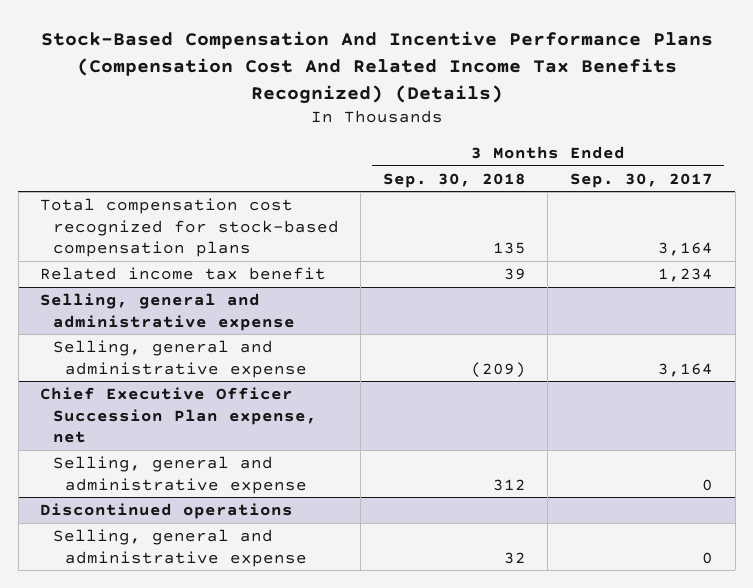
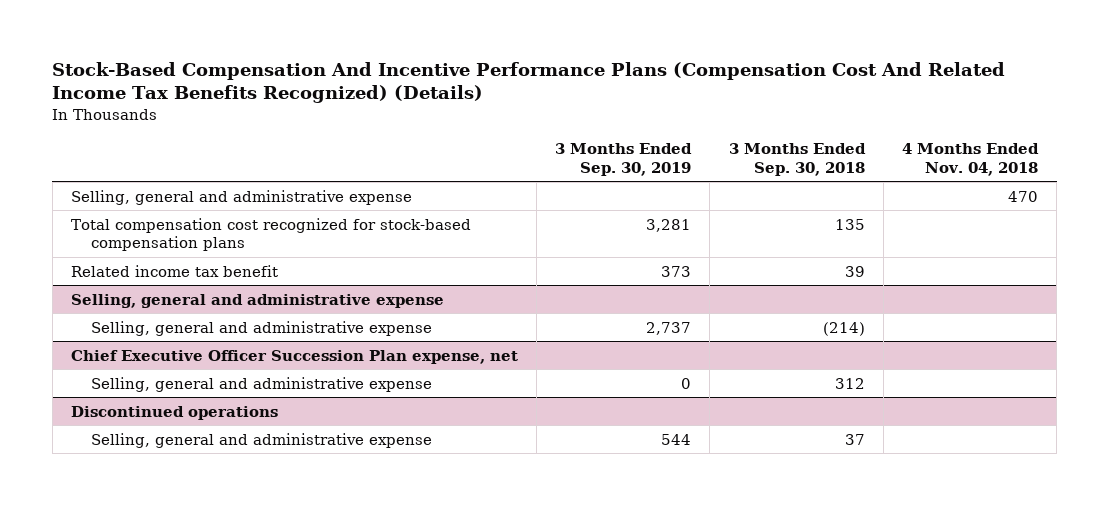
[570,172,714,188] Sep. 30, 2017 -> none
none -> [555,143,693,176] 3 Months Ended Sep. 30, 2019
none -> [901,143,1039,176] 4 Months Ended Nov. 04, 2018
none -> [70,189,412,205] Selling, general and administrative expense
[470,361,526,378] (209) -> [822,321,865,336] (214)
[503,551,526,564] 32 -> [844,433,865,445] 37

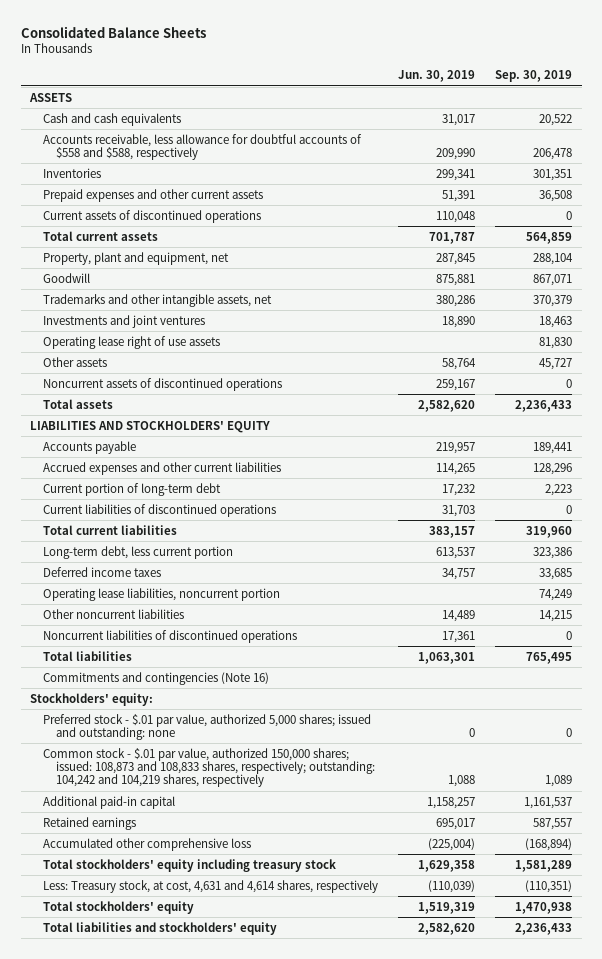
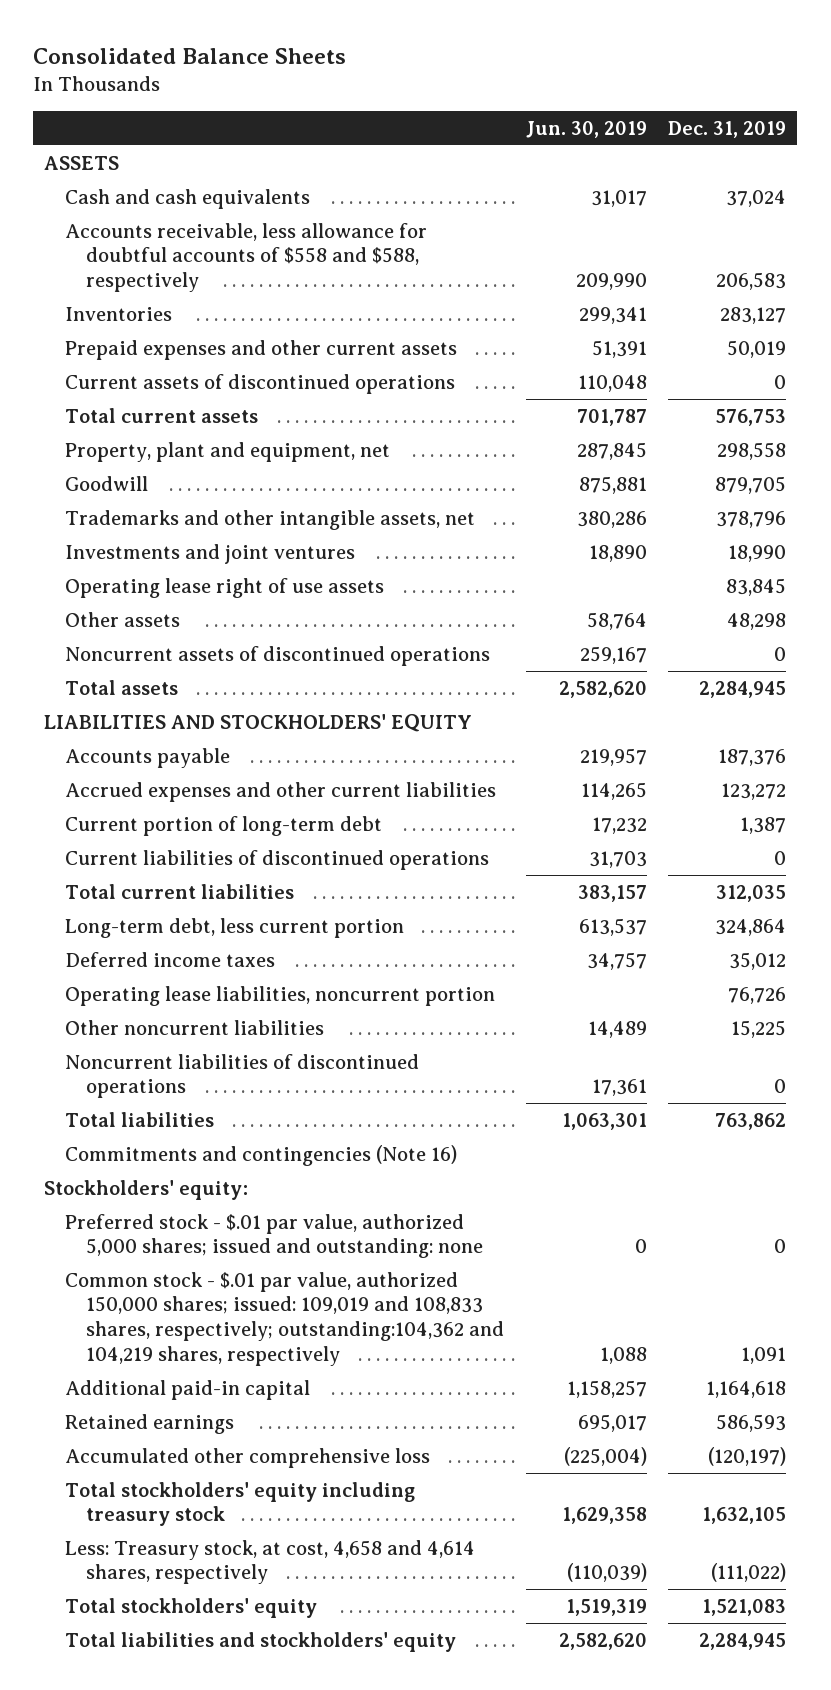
[494,70,572,83] Sep. 30, 2019 -> none
none -> [668,120,787,138] Dec. 31, 2019
[43,747,376,788] Common stock - $.01 par value, authorized 150,000 shares; issued: 108,873 and 108,833 shares, respectively; outstanding: 104,242 and 104,219 shares, respectively -> [65,1271,504,1366] Common stock - $.01 par value, authorized 150,000 shares; issued: 109,019 and 108,833 shares, respectively; outstanding:104,362 and 104,219 shares, respectively
[43,879,379,893] Less: Treasury stock, at cost, 4,631 and 4,614 shares, respectively -> [65,1539,476,1585] Less: Treasury stock, at cost, 4,658 and 4,614 shares, respectively

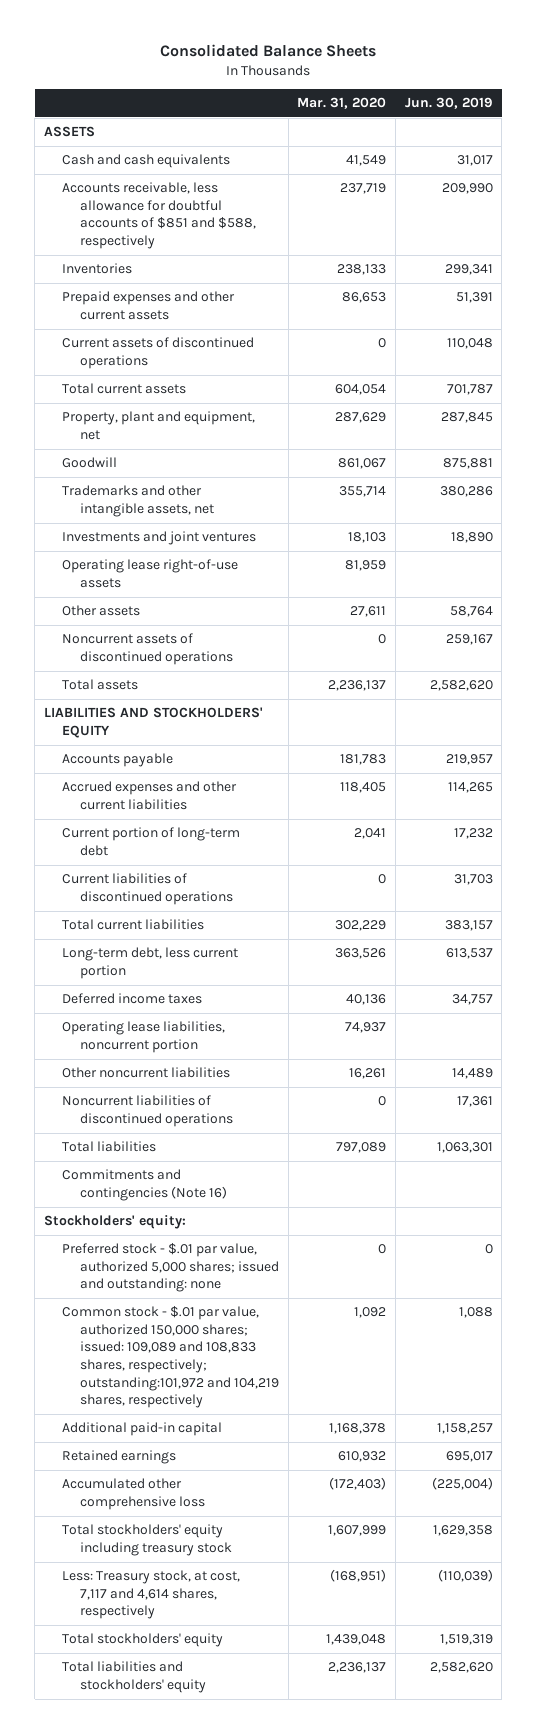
[668,120,787,138] Dec. 31, 2019 -> none
none -> [297,97,387,110] Mar. 31, 2020
[65,222,428,293] Accounts receivable, less allowance for doubtful accounts of $558 and $588, respectively -> [62,182,256,249] Accounts receivable, less allowance for doubtful accounts of $851 and $588, respectively
[65,577,385,598] Operating lease right of use assets -> [62,559,239,588] Operating lease right-of-use assets
[65,1271,504,1366] Common stock - $.01 par value, authorized 150,000 shares; issued: 109,019 and 108,833 shares, respectively; outstanding:104,362 and 104,219 shares, respectively -> [62,1306,279,1409] Common stock - $.01 par value, authorized 150,000 shares; issued: 109,089 and 108,833 shares, respectively; outstanding:101,972 and 104,219 shares, respectively
[65,1539,476,1585] Less: Treasury stock, at cost, 4,658 and 4,614 shares, respectively -> [62,1570,241,1620] Less: Treasury stock, at cost, 7,117 and 4,614 shares, respectively

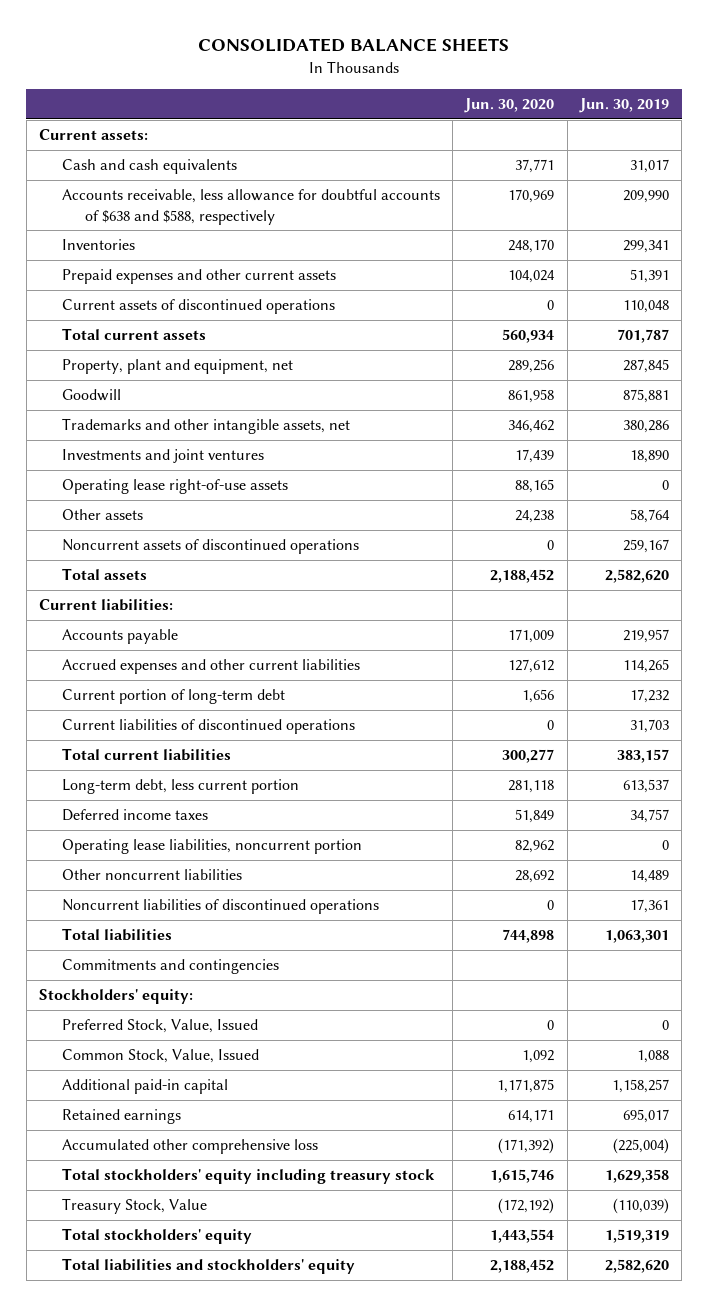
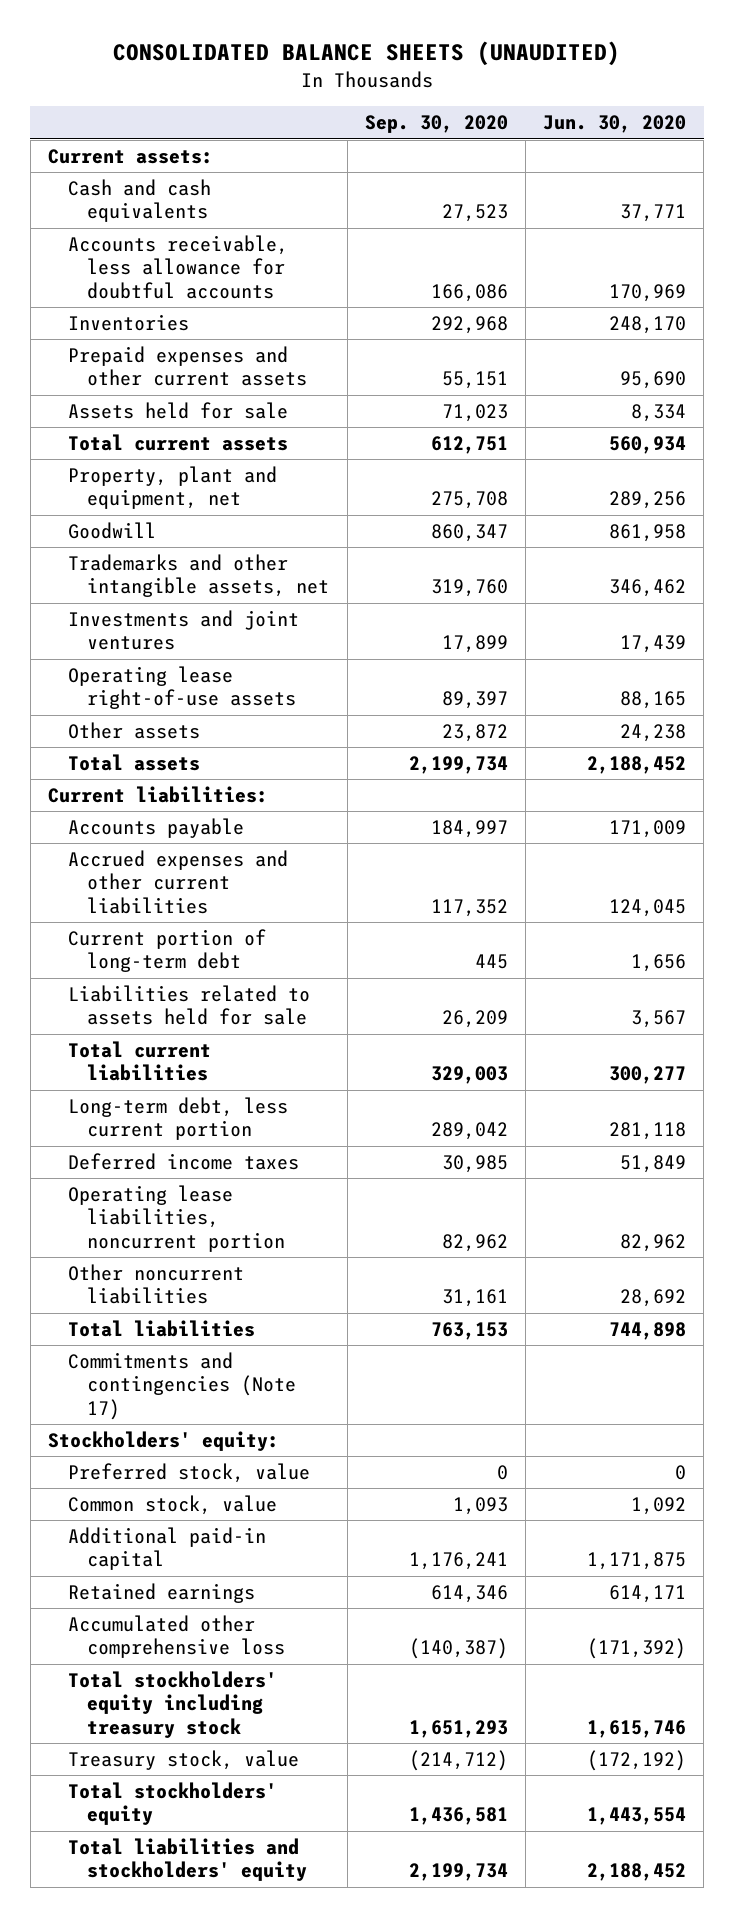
[197,37,509,52] CONSOLIDATED BALANCE SHEETS -> [113,41,621,67] CONSOLIDATED BALANCE SHEETS (UNAUDITED)
[578,97,669,113] Jun. 30, 2019 -> none
none -> [364,115,508,134] Sep. 30, 2020
[62,189,441,225] Accounts receivable, less allowance for doubtful accounts of $638 and $588, respectively -> [67,235,288,299] Accounts receivable, less allowance for doubtful accounts
[62,299,336,315] Current assets of discontinued operations -> none
[508,270,556,284] 104,024 -> [620,371,687,390] 95,690
none -> [67,402,288,420] Assets held for sale
[62,539,360,555] Noncurrent assets of discontinued operations -> none
[508,659,555,674] 127,612 -> [609,898,687,917] 124,045
[62,719,356,735] Current liabilities of discontinued operations -> none
none -> [67,985,310,1026] Liabilities related to assets held for sale
[62,899,380,915] Noncurrent liabilities of discontinued operations -> none
[62,959,280,975] Commitments and contingencies -> [67,1352,297,1420] Commitments and contingencies (Note 17)
[62,1019,259,1034] Preferred Stock, Value, Issued -> [67,1463,310,1484] Preferred stock, value
[62,1049,260,1064] Common Stock, Value, Issued -> [67,1495,277,1516] Common stock, value
[62,1198,208,1215] Treasury Stock, Value -> [67,1750,299,1771] Treasury stock, value

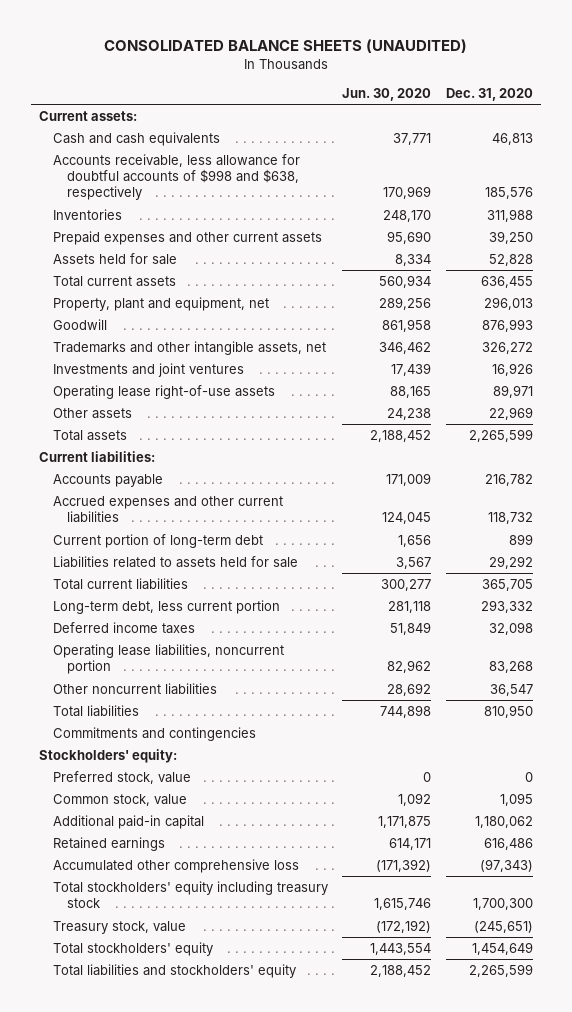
[364,115,508,134] Sep. 30, 2020 -> none
none -> [446,87,534,101] Dec. 31, 2020
[67,235,288,299] Accounts receivable, less allowance for doubtful accounts -> [52,153,300,201] Accounts receivable, less allowance for doubtful accounts of $998 and $638, respectively
[67,1352,297,1420] Commitments and contingencies (Note 17) -> [52,726,256,741] Commitments and contingencies

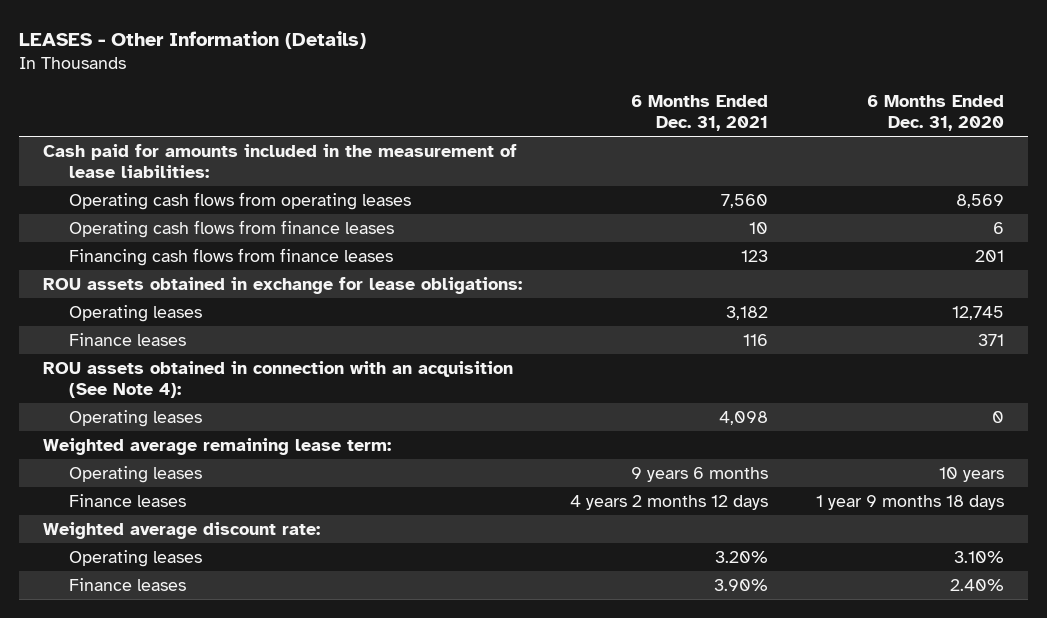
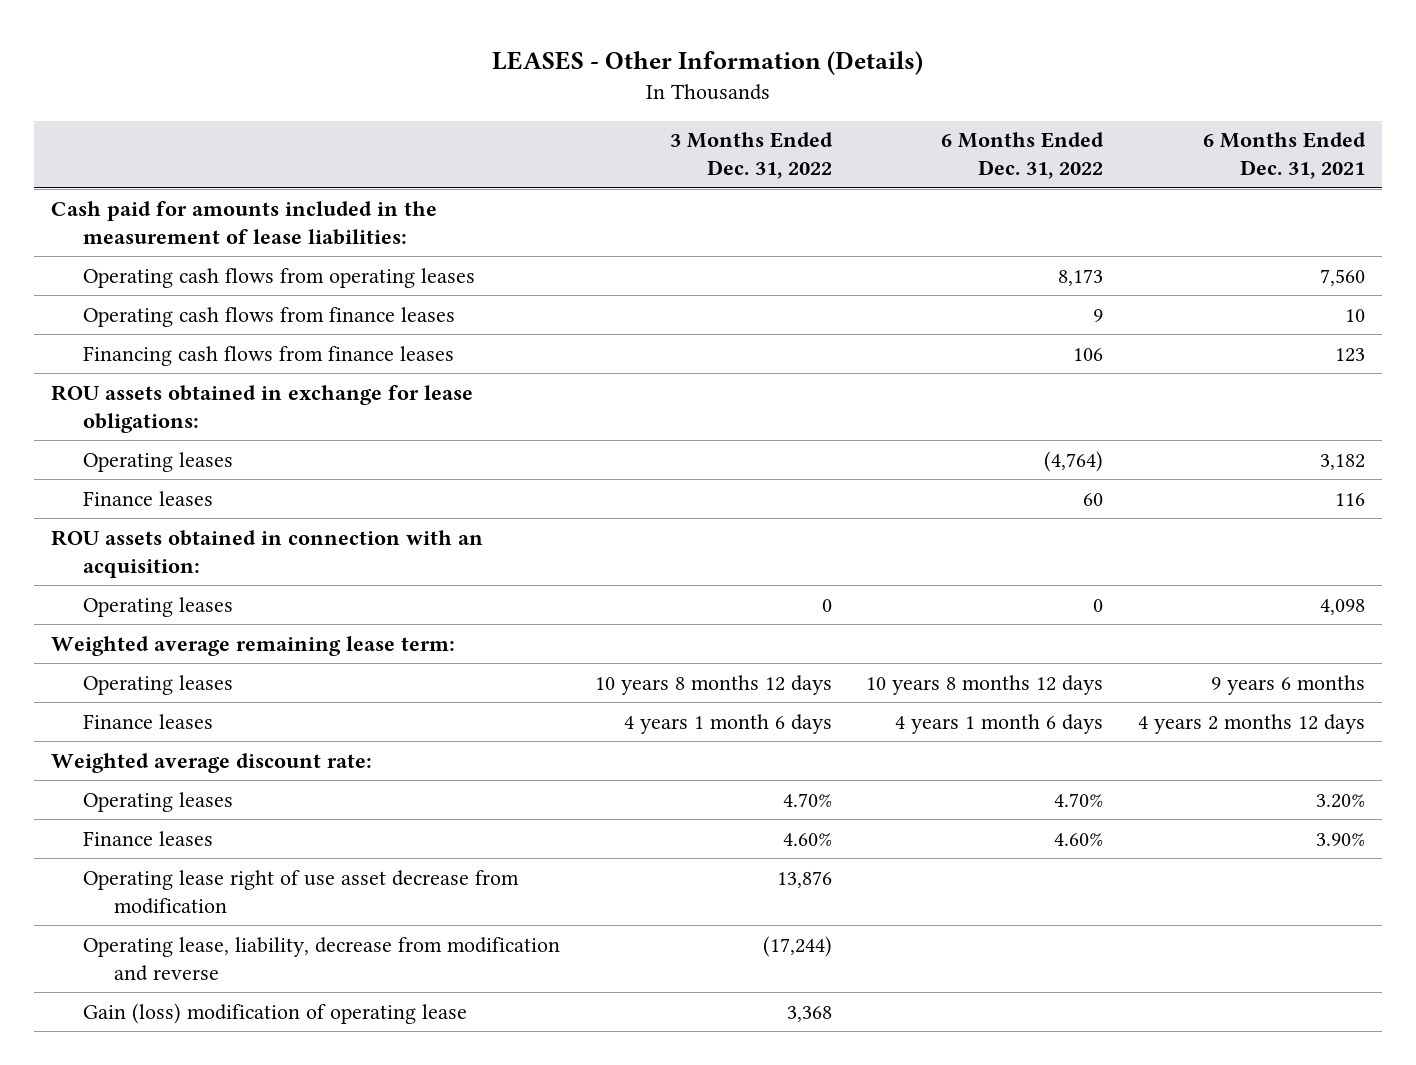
[867,94,1005,131] 6 Months Ended Dec. 31, 2020 -> none
none -> [669,132,833,180] 3 Months Ended Dec. 31, 2022
none -> [941,132,1105,180] 6 Months Ended Dec. 31, 2022
[42,361,513,399] ROU assets obtained in connection with an acquisition (See Note 4): -> [51,529,484,578] ROU assets obtained in connection with an acquisition:
none -> [82,869,519,914] Operating lease right of use asset decrease from modification
none -> [82,936,560,981] Operating lease, liability, decrease from modification and reverse
none -> [82,1002,467,1024] Gain (loss) modification of operating lease

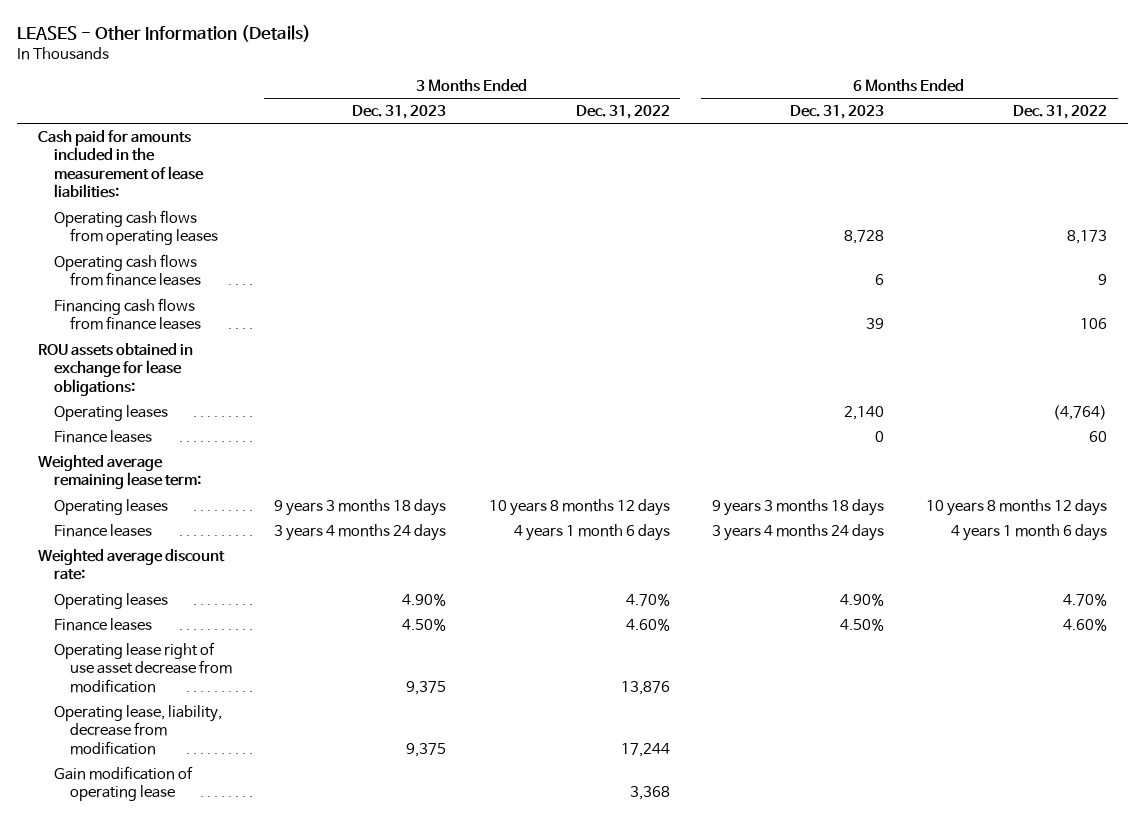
[1203,132,1367,180] 6 Months Ended Dec. 31, 2021 -> none
none -> [352,104,447,119] Dec. 31, 2023
none -> [789,104,884,119] Dec. 31, 2023
[51,529,484,578] ROU assets obtained in connection with an acquisition: -> none
[82,596,233,617] Operating leases -> none
[82,936,560,981] Operating lease, liability, decrease from modification and reverse -> [54,704,223,755] Operating lease, liability, decrease from modification
[762,935,832,957] (17,244) -> [620,742,670,757] 17,244
[82,1002,467,1024] Gain (loss) modification of operating lease -> [54,765,194,802] Gain modification of operating lease

